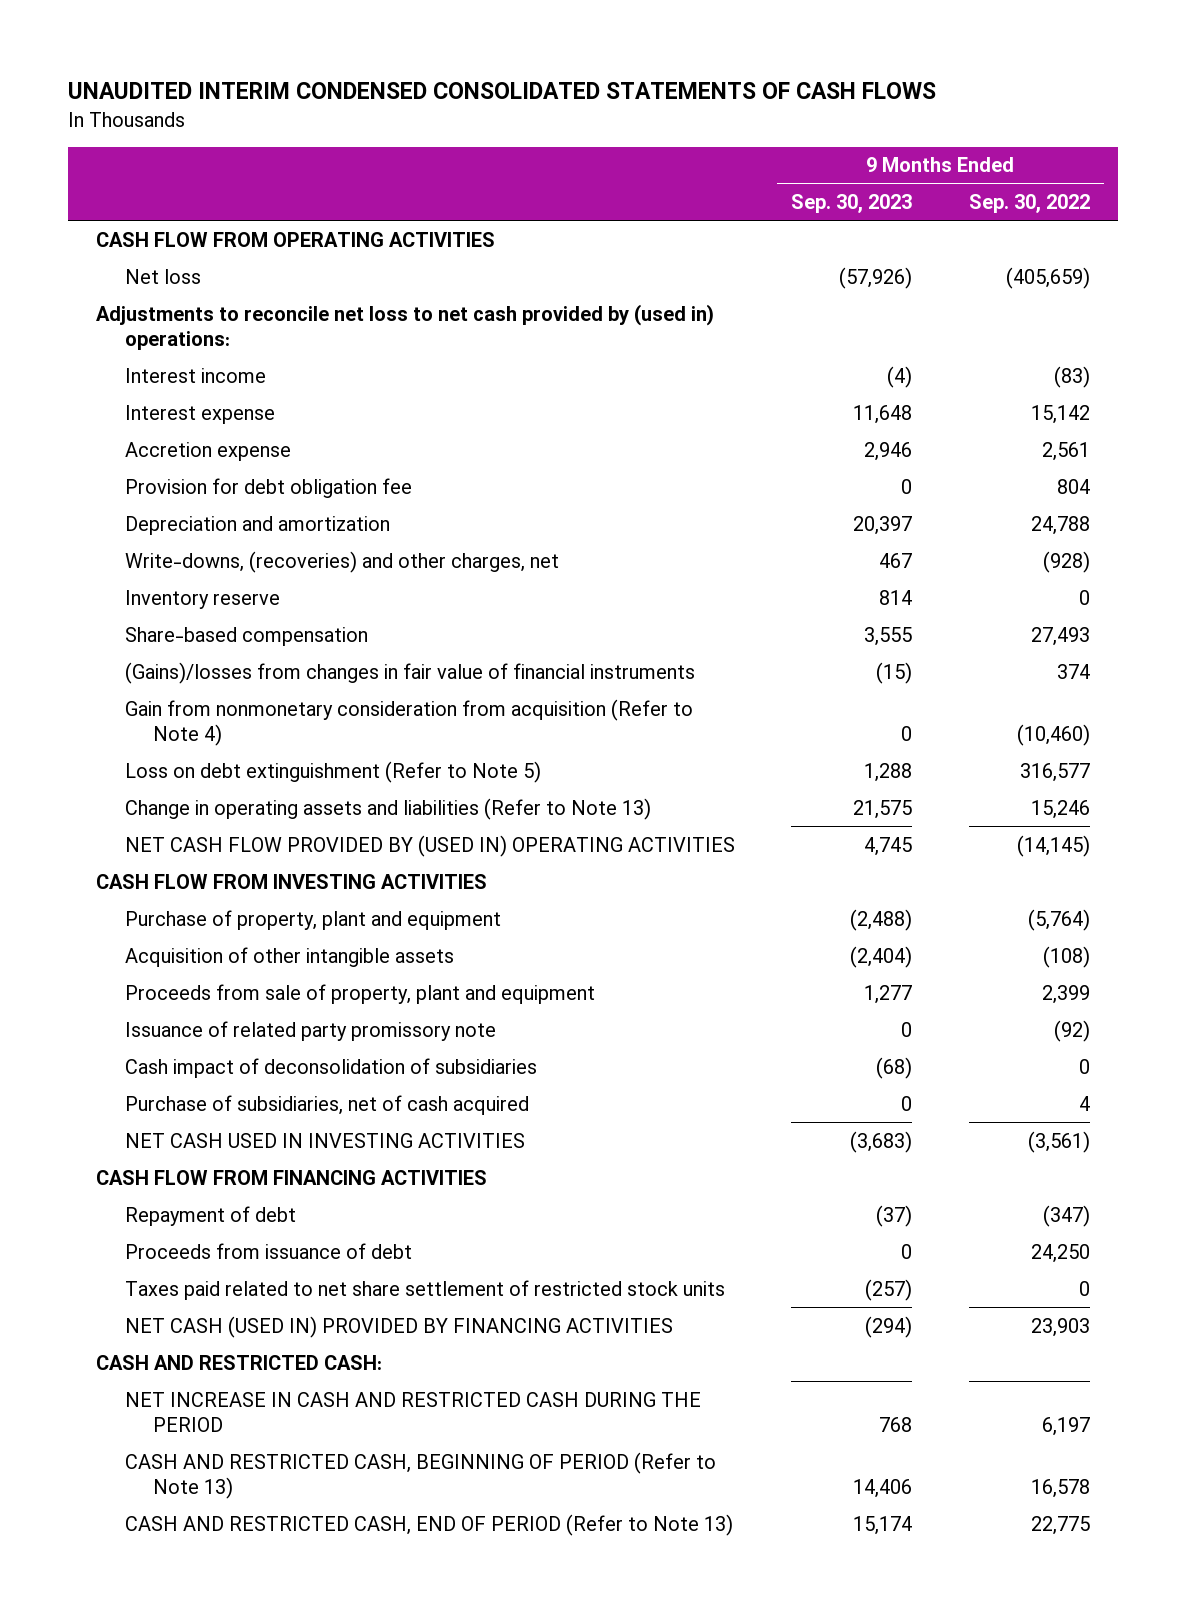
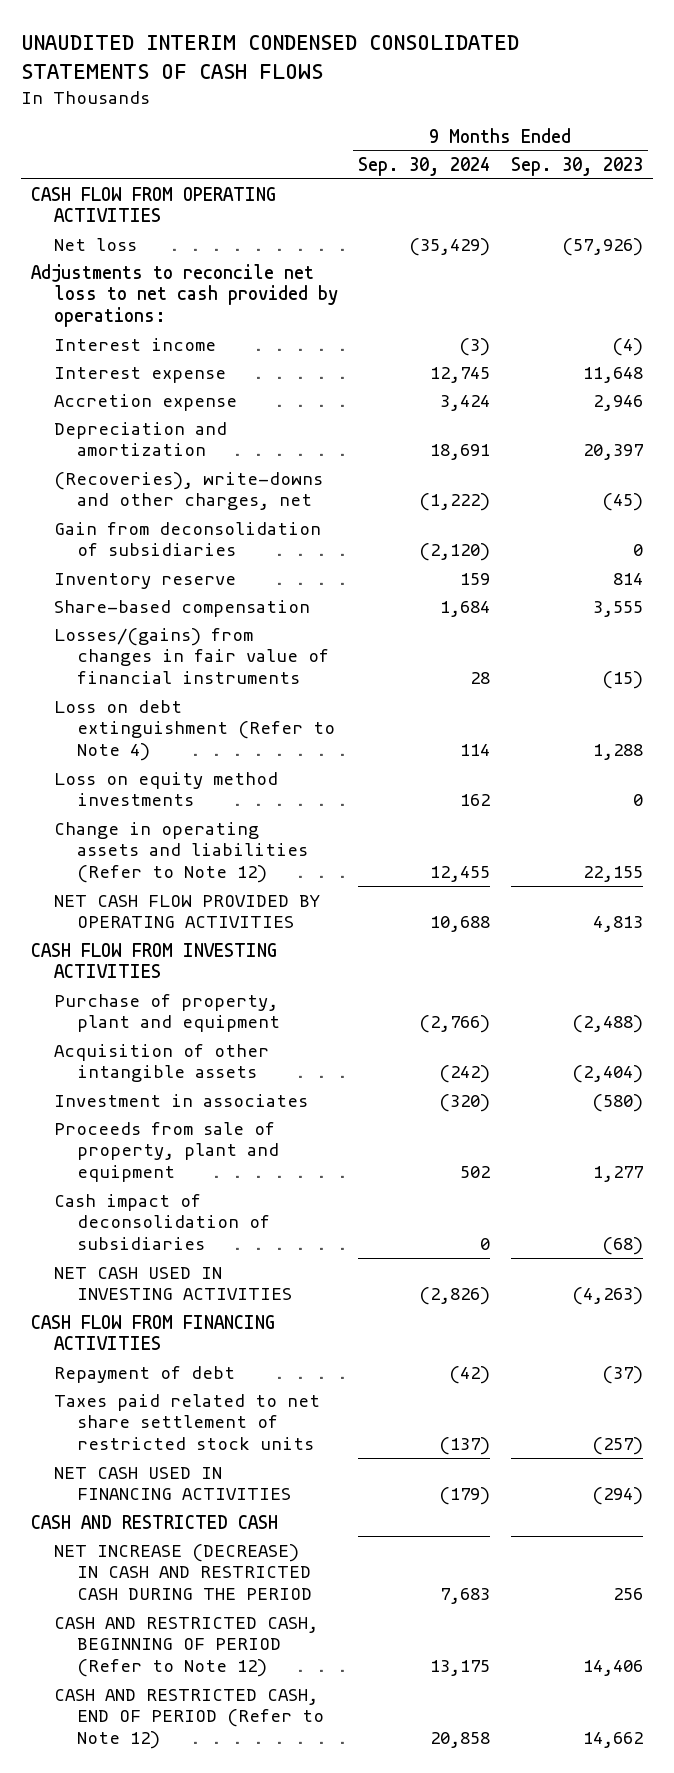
[968,194,1090,214] Sep. 30, 2022 -> none
none -> [358,157,491,177] Sep. 30, 2024
[96,303,715,351] Adjustments to reconcile net loss to net cash provided by (used in) operations: -> [30,263,339,328] Adjustments to reconcile net loss to net cash provided by operations:
[124,477,412,498] Provision for debt obligation fee -> none
[124,550,559,573] Write-downs, (recoveries) and other charges, net -> [54,471,324,511] (Recoveries), write-downs and other charges, net
[879,552,913,568] 467 -> [601,493,643,512] (45)
none -> [54,521,322,557] Gain from deconsolidation of subsidiaries
[124,698,693,747] Gain from nonmonetary consideration from acquisition (Refer to Note 4) -> none
[124,661,695,684] (Gains)/losses from changes in fair value of financial instruments -> [54,627,330,685] Losses/(gains) from changes in fair value of financial instruments
[124,760,541,783] Loss on debt extinguishment (Refer to Note 5) -> [54,699,336,762] Loss on debt extinguishment (Refer to Note 4)
none -> [54,771,279,807] Loss on equity method investments
[124,797,651,820] Change in operating assets and liabilities (Refer to Note 13) -> [54,821,309,884] Change in operating assets and liabilities (Refer to Note 12)
[853,799,913,819] 21,575 -> [582,866,643,883] 22,155
[124,834,735,857] NET CASH FLOW PROVIDED BY (USED IN) OPERATING ACTIVITIES -> [54,894,321,929] NET CASH FLOW PROVIDED BY OPERATING ACTIVITIES
[864,836,913,856] 4,745 -> [592,916,643,933] 4,813
none -> [54,1093,309,1107] Investment in associates
[124,1020,496,1041] Issuance of related party promissory note -> none
[124,1094,529,1115] Purchase of subsidiaries, net of cash acquired -> none
[850,1130,913,1153] (3,683) -> [571,1287,643,1306] (4,263)
[124,1242,412,1259] Proceeds from issuance of debt -> none
[124,1315,673,1338] NET CASH (USED IN) PROVIDED BY FINANCING ACTIVITIES -> [54,1466,292,1501] NET CASH USED IN FINANCING ACTIVITIES
[96,1354,383,1370] CASH AND RESTRICTED CASH: -> [30,1514,278,1529] CASH AND RESTRICTED CASH
[124,1391,701,1433] NET INCREASE IN CASH AND RESTRICTED CASH DURING THE PERIOD -> [54,1543,313,1601] NET INCREASE (DECREASE) IN CASH AND RESTRICTED CASH DURING THE PERIOD
[879,1417,913,1433] 768 -> [612,1588,643,1601] 256
[124,1451,716,1500] CASH AND RESTRICTED CASH, BEGINNING OF PERIOD (Refer to Note 13) -> [54,1616,319,1678] CASH AND RESTRICTED CASH, BEGINNING OF PERIOD (Refer to Note 12)
[124,1513,733,1536] CASH AND RESTRICTED CASH, END OF PERIOD (Refer to Note 13) -> [54,1688,325,1750] CASH AND RESTRICTED CASH, END OF PERIOD (Refer to Note 12)
[853,1515,913,1535] 15,174 -> [582,1732,643,1749] 14,662

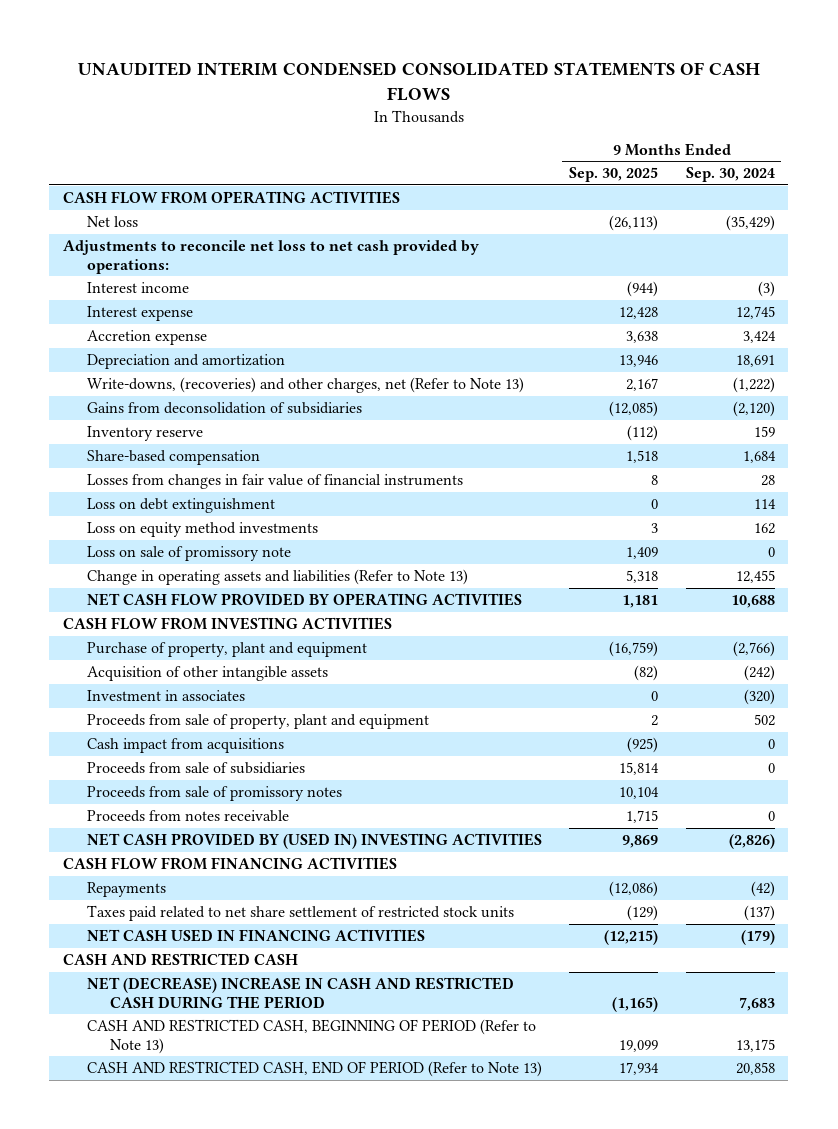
[510,157,643,177] Sep. 30, 2023 -> none
none -> [569,167,659,183] Sep. 30, 2025
[54,471,324,511] (Recoveries), write-downs and other charges, net -> [86,377,524,394] Write-downs, (recoveries) and other charges, net (Refer to Note 13)
[54,521,322,557] Gain from deconsolidation of subsidiaries -> [86,402,362,415] Gains from deconsolidation of subsidiaries
[54,627,330,685] Losses/(gains) from changes in fair value of financial instruments -> [86,474,463,490] Losses from changes in fair value of financial instruments
[54,699,336,762] Loss on debt extinguishment (Refer to Note 4) -> [86,498,275,514] Loss on debt extinguishment
none -> [86,546,291,562] Loss on sale of promissory note
[54,821,309,884] Change in operating assets and liabilities (Refer to Note 12) -> [86,569,468,586] Change in operating assets and liabilities (Refer to Note 13)
[54,1193,271,1251] Cash impact of deconsolidation of subsidiaries -> none
none -> [86,738,284,754] Cash impact from acquisitions
none -> [86,762,305,775] Proceeds from sale of subsidiaries
none -> [86,786,342,802] Proceeds from sale of promissory notes
none -> [86,810,289,823] Proceeds from notes receivable
[54,1266,293,1301] NET CASH USED IN INVESTING ACTIVITIES -> [86,833,542,850] NET CASH PROVIDED BY (USED IN) INVESTING ACTIVITIES
[54,1365,236,1383] Repayment of debt -> none
none -> [86,882,166,898] Repayments
[54,1543,313,1601] NET INCREASE (DECREASE) IN CASH AND RESTRICTED CASH DURING THE PERIOD -> [86,977,514,1009] NET (DECREASE) INCREASE IN CASH AND RESTRICTED CASH DURING THE PERIOD
[54,1616,319,1678] CASH AND RESTRICTED CASH, BEGINNING OF PERIOD (Refer to Note 12) -> [86,1019,536,1054] CASH AND RESTRICTED CASH, BEGINNING OF PERIOD (Refer to Note 13)
[54,1688,325,1750] CASH AND RESTRICTED CASH, END OF PERIOD (Refer to Note 12) -> [86,1061,542,1078] CASH AND RESTRICTED CASH, END OF PERIOD (Refer to Note 13)

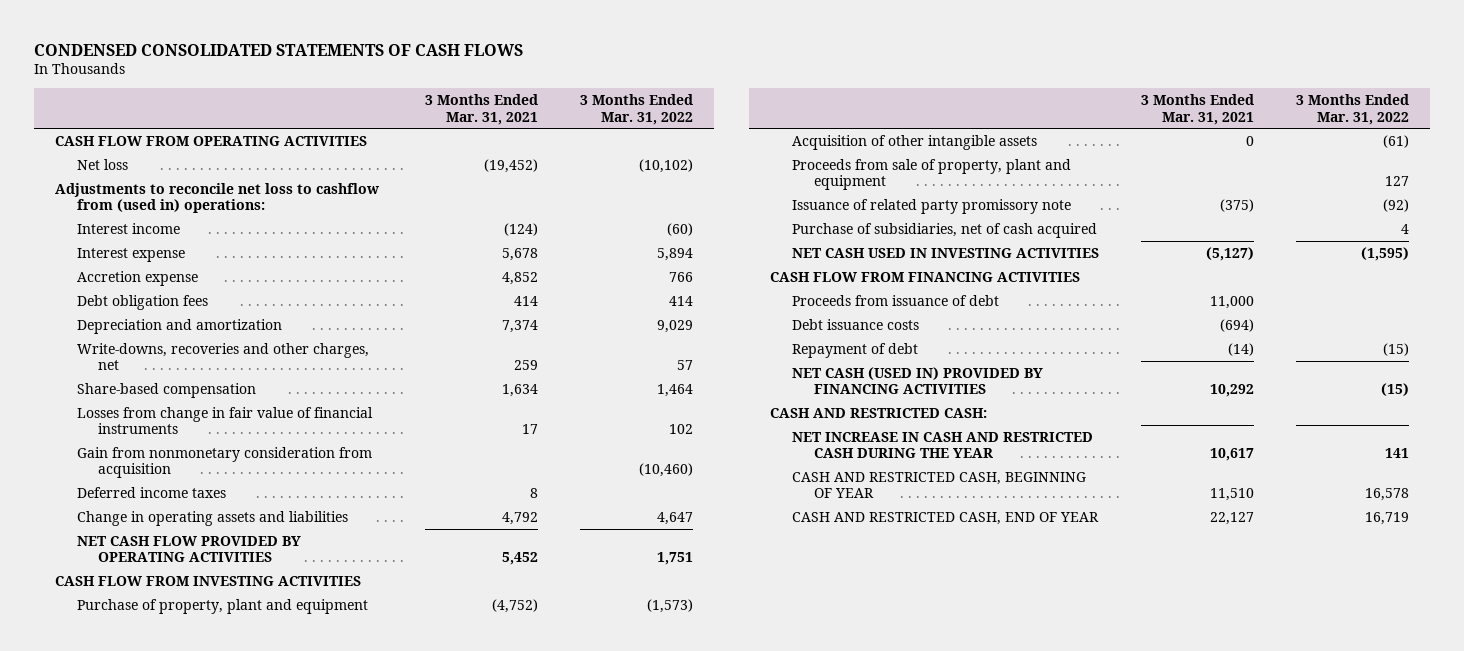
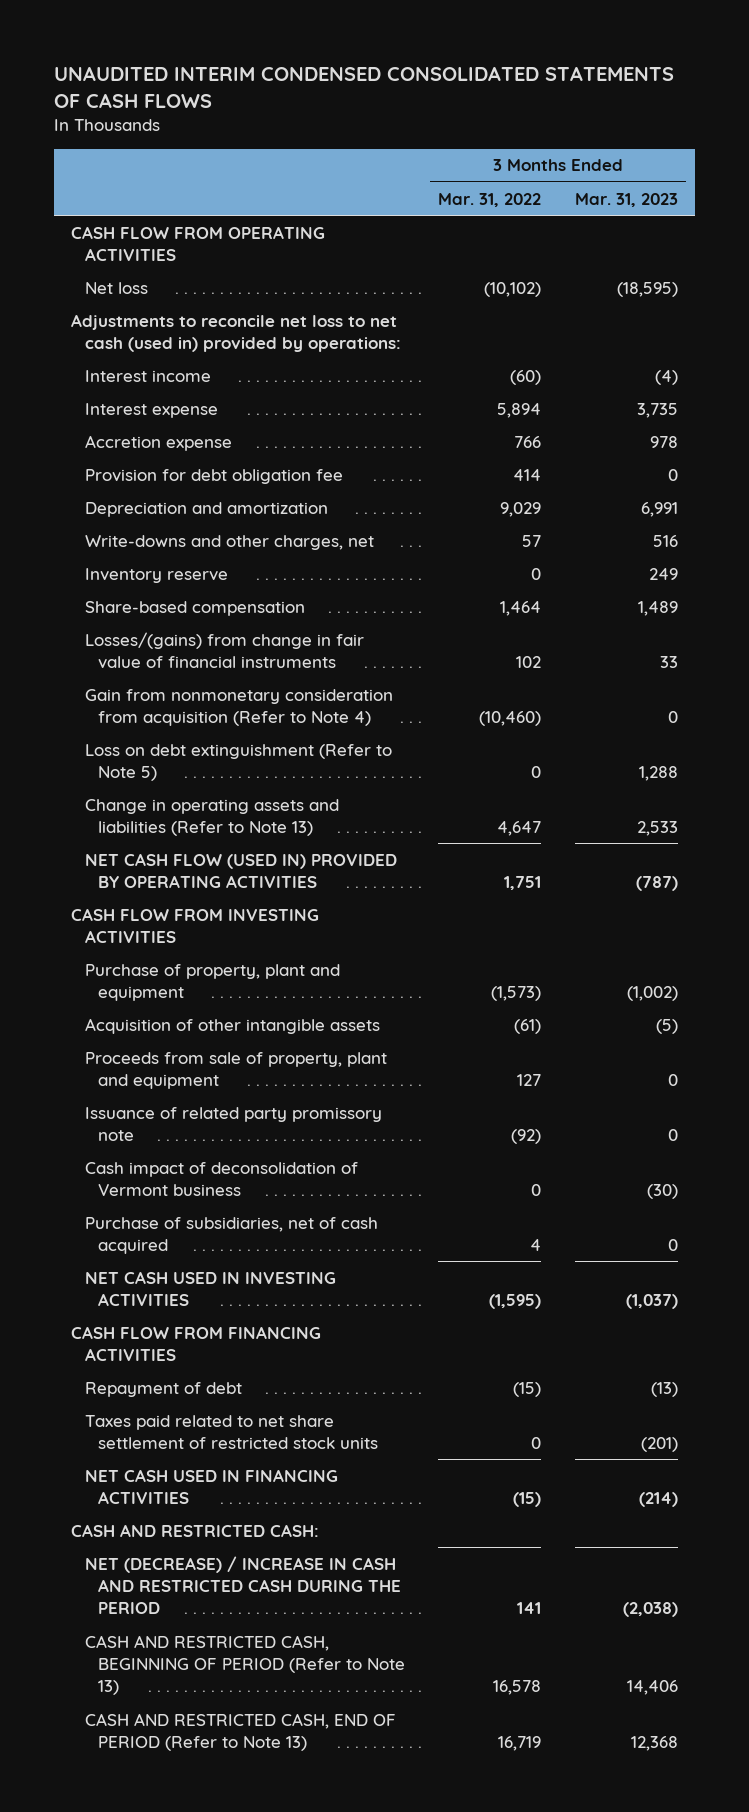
[33,43,523,56] CONDENSED CONSOLIDATED STATEMENTS OF CASH FLOWS -> [54,66,675,109] UNAUDITED INTERIM CONDENSED CONSOLIDATED STATEMENTS OF CASH FLOWS
[425,94,539,125] 3 Months Ended Mar. 31, 2021 -> none
none -> [574,192,678,207] Mar. 31, 2023
[54,182,379,214] Adjustments to reconcile net loss to cashflow from (used in) operations: -> [71,313,401,352] Adjustments to reconcile net loss to net cash (used in) provided by operations:
[76,294,208,310] Debt obligation fees -> [84,468,343,484] Provision for debt obligation fee
[76,342,369,371] Write-downs, recoveries and other charges, net -> [84,534,374,550] Write-downs and other charges, net
none -> [84,567,228,583] Inventory reserve
[76,486,226,498] Deferred income taxes -> none
[76,406,373,435] Losses from change in fair value of financial instruments -> [84,631,364,669] Losses/(gains) from change in fair value of financial instruments
[76,446,372,479] Gain from nonmonetary consideration from acquisition -> [84,688,393,726] Gain from nonmonetary consideration from acquisition (Refer to Note 4)
none -> [84,743,392,781] Loss on debt extinguishment (Refer to Note 5)
[76,510,348,526] Change in operating assets and liabilities -> [84,798,339,836] Change in operating assets and liabilities (Refer to Note 13)
[76,535,301,563] NET CASH FLOW PROVIDED BY OPERATING ACTIVITIES -> [84,852,397,888] NET CASH FLOW (USED IN) PROVIDED BY OPERATING ACTIVITIES
none -> [84,1161,358,1196] Cash impact of deconsolidation of Vermont business
[792,294,1000,306] Proceeds from issuance of debt -> none
[792,318,920,330] Debt issuance costs -> none
none -> [84,1414,378,1449] Taxes paid related to net share settlement of restricted stock units
[792,366,1044,395] NET CASH (USED IN) PROVIDED BY FINANCING ACTIVITIES -> [84,1468,338,1504] NET CASH USED IN FINANCING ACTIVITIES
[792,431,1094,459] NET INCREASE IN CASH AND RESTRICTED CASH DURING THE YEAR -> [84,1555,401,1615] NET (DECREASE) / INCREASE IN CASH AND RESTRICTED CASH DURING THE PERIOD
[792,471,1087,499] CASH AND RESTRICTED CASH, BEGINNING OF YEAR -> [84,1634,405,1696] CASH AND RESTRICTED CASH, BEGINNING OF PERIOD (Refer to Note 13)
[792,511,1100,525] CASH AND RESTRICTED CASH, END OF YEAR -> [84,1712,396,1751] CASH AND RESTRICTED CASH, END OF PERIOD (Refer to Note 13)

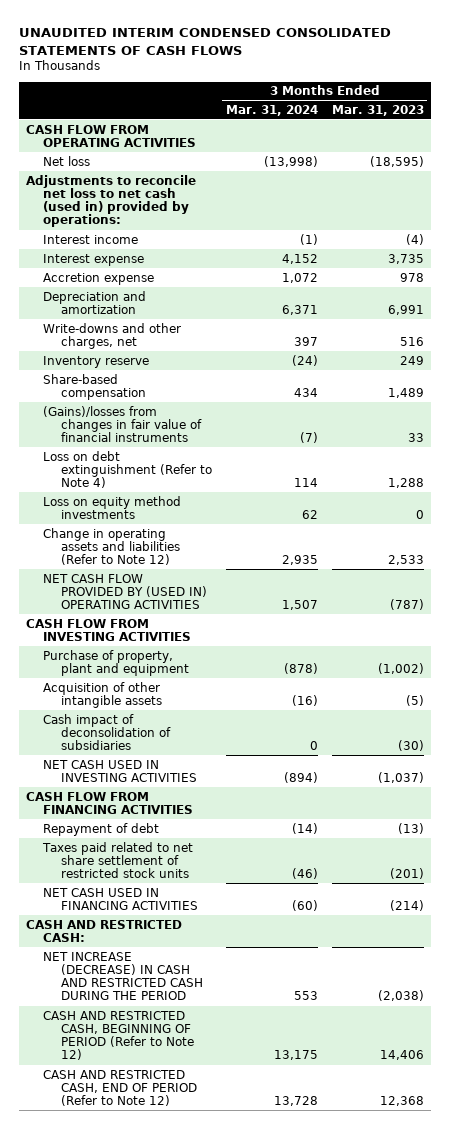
[438,192,542,207] Mar. 31, 2022 -> none
none -> [225,104,318,116] Mar. 31, 2024
[84,468,343,484] Provision for debt obligation fee -> none
[84,688,393,726] Gain from nonmonetary consideration from acquisition (Refer to Note 4) -> none
[84,631,364,669] Losses/(gains) from change in fair value of financial instruments -> [43,405,202,443] (Gains)/losses from changes in fair value of financial instruments
[84,743,392,781] Loss on debt extinguishment (Refer to Note 5) -> [43,450,212,489] Loss on debt extinguishment (Refer to Note 4)
none -> [43,495,182,519] Loss on equity method investments
[84,798,339,836] Change in operating assets and liabilities (Refer to Note 13) -> [43,527,180,566] Change in operating assets and liabilities (Refer to Note 12)
[84,852,397,888] NET CASH FLOW (USED IN) PROVIDED BY OPERATING ACTIVITIES -> [43,573,207,610] NET CASH FLOW PROVIDED BY (USED IN) OPERATING ACTIVITIES
[84,1051,387,1089] Proceeds from sale of property, plant and equipment -> none
[84,1106,382,1141] Issuance of related party promissory note -> none
[84,1216,378,1254] Purchase of subsidiaries, net of cash acquired -> none
[84,1161,358,1196] Cash impact of deconsolidation of Vermont business -> [43,713,171,751] Cash impact of deconsolidation of subsidiaries
[84,1555,401,1615] NET (DECREASE) / INCREASE IN CASH AND RESTRICTED CASH DURING THE PERIOD -> [43,951,203,1001] NET INCREASE (DECREASE) IN CASH AND RESTRICTED CASH DURING THE PERIOD
[84,1634,405,1696] CASH AND RESTRICTED CASH, BEGINNING OF PERIOD (Refer to Note 13) -> [43,1010,194,1061] CASH AND RESTRICTED CASH, BEGINNING OF PERIOD (Refer to Note 12)
[84,1712,396,1751] CASH AND RESTRICTED CASH, END OF PERIOD (Refer to Note 13) -> [43,1069,197,1107] CASH AND RESTRICTED CASH, END OF PERIOD (Refer to Note 12)

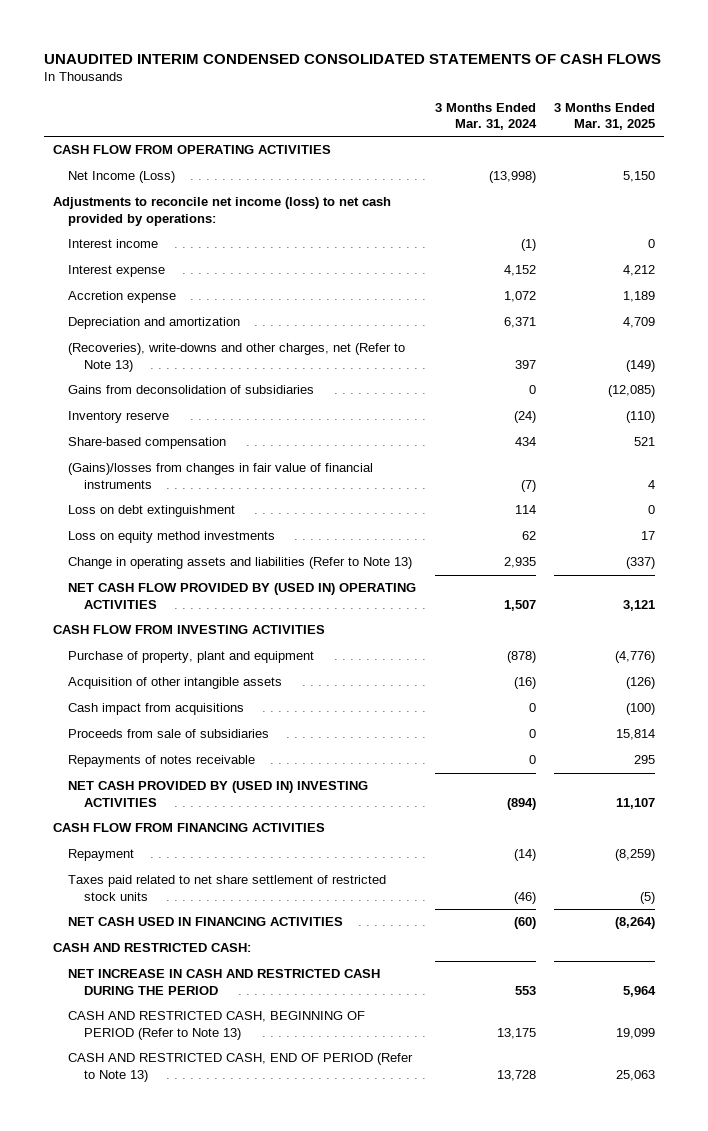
[331,104,424,116] Mar. 31, 2023 -> none
none -> [554,102,656,130] 3 Months Ended Mar. 31, 2025
[43,155,91,166] Net loss -> [68,171,176,184] Net Income (Loss)
[26,174,197,228] Adjustments to reconcile net loss to net cash (used in) provided by operations: -> [52,197,391,226] Adjustments to reconcile net income (loss) to net cash provided by operations:
[43,322,182,349] Write-downs and other charges, net -> [68,343,406,372] (Recoveries), write-downs and other charges, net (Refer to Note 13)
none -> [68,385,315,395] Gains from deconsolidation of subsidiaries
[43,450,212,489] Loss on debt extinguishment (Refer to Note 4) -> [68,505,236,518] Loss on debt extinguishment
[43,527,180,566] Change in operating assets and liabilities (Refer to Note 12) -> [68,557,413,570] Change in operating assets and liabilities (Refer to Note 13)
[43,713,171,751] Cash impact of deconsolidation of subsidiaries -> none
none -> [68,703,245,716] Cash impact from acquisitions
none -> [68,729,270,739] Proceeds from sale of subsidiaries
none -> [68,755,256,768] Repayments of notes receivable
[43,759,197,782] NET CASH USED IN INVESTING ACTIVITIES -> [68,781,369,807] NET CASH PROVIDED BY (USED IN) INVESTING ACTIVITIES
[43,822,160,836] Repayment of debt -> none
none -> [68,849,135,862] Repayment
[43,951,203,1001] NET INCREASE (DECREASE) IN CASH AND RESTRICTED CASH DURING THE PERIOD -> [68,969,381,995] NET INCREASE IN CASH AND RESTRICTED CASH DURING THE PERIOD
[43,1010,194,1061] CASH AND RESTRICTED CASH, BEGINNING OF PERIOD (Refer to Note 12) -> [68,1011,366,1040] CASH AND RESTRICTED CASH, BEGINNING OF PERIOD (Refer to Note 13)
[43,1069,197,1107] CASH AND RESTRICTED CASH, END OF PERIOD (Refer to Note 12) -> [68,1053,414,1082] CASH AND RESTRICTED CASH, END OF PERIOD (Refer to Note 13)

